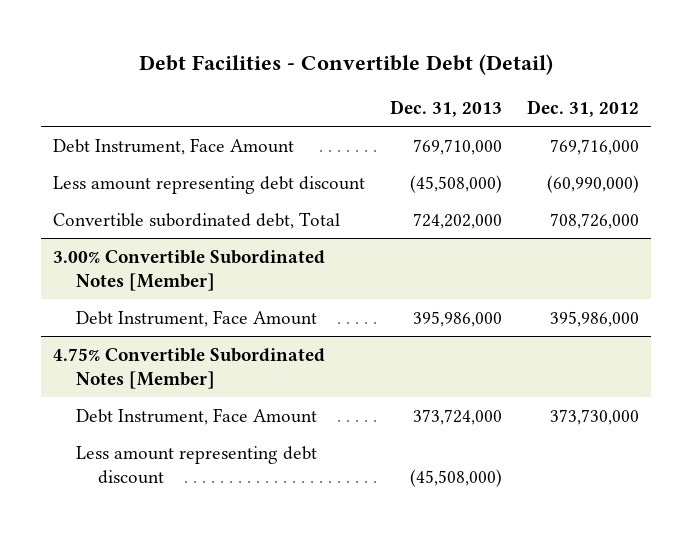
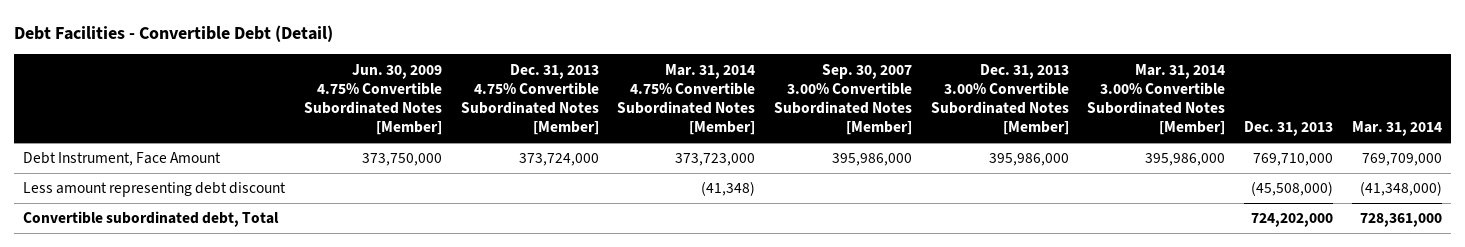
[526,100,639,118] Dec. 31, 2012 -> none
none -> [304,63,443,136] Jun. 30, 2009 4.75% Convertible Subordinated Notes [Member]
none -> [460,63,599,136] Dec. 31, 2013 4.75% Convertible Subordinated Notes [Member]
none -> [617,63,756,136] Mar. 31, 2014 4.75% Convertible Subordinated Notes [Member]
none -> [774,63,913,136] Sep. 30, 2007 3.00% Convertible Subordinated Notes [Member]
none -> [930,63,1069,136] Dec. 31, 2013 3.00% Convertible Subordinated Notes [Member]
none -> [1087,63,1226,136] Mar. 31, 2014 3.00% Convertible Subordinated Notes [Member]
none -> [1351,121,1442,137] Mar. 31, 2014
[53,249,326,291] 3.00% Convertible Subordinated Notes [Member] -> none
[75,309,317,327] Debt Instrument, Face Amount -> none
[53,347,326,389] 4.75% Convertible Subordinated Notes [Member] -> none
[75,407,317,425] Debt Instrument, Face Amount -> none
[75,445,317,484] Less amount representing debt discount -> none

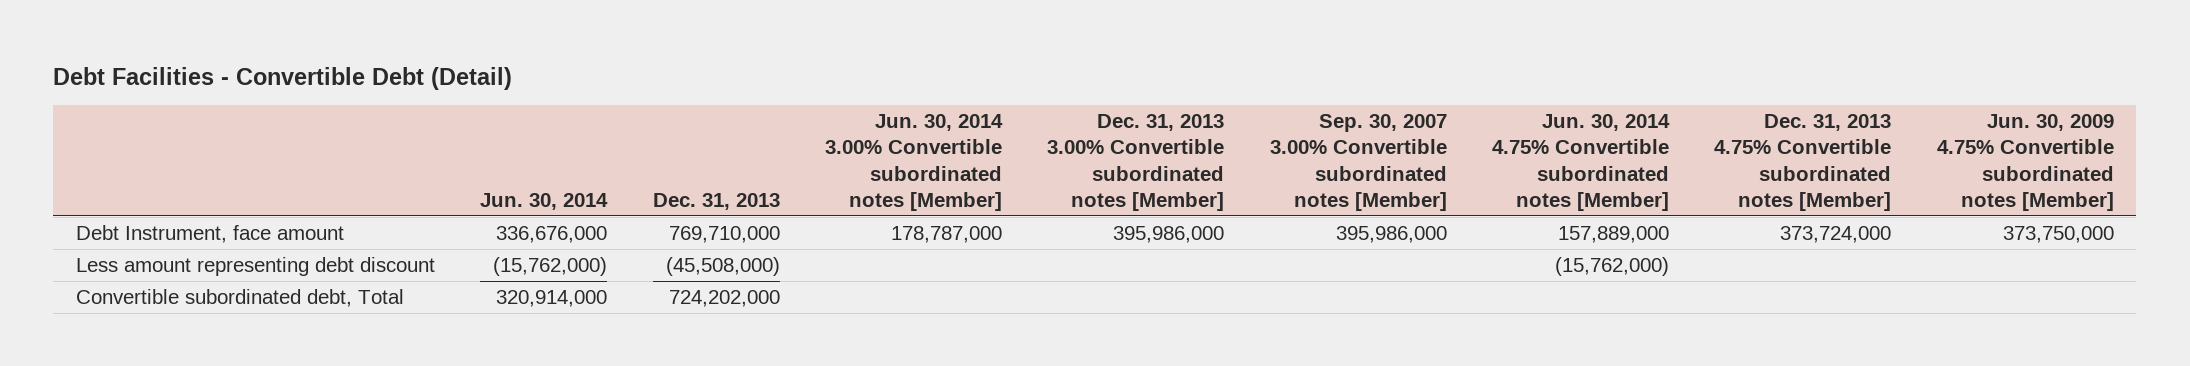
[304,63,443,136] Jun. 30, 2009 4.75% Convertible Subordinated Notes [Member] -> none
[460,63,599,136] Dec. 31, 2013 4.75% Convertible Subordinated Notes [Member] -> none
[617,63,756,136] Mar. 31, 2014 4.75% Convertible Subordinated Notes [Member] -> none
[774,63,913,136] Sep. 30, 2007 3.00% Convertible Subordinated Notes [Member] -> none
[930,63,1069,136] Dec. 31, 2013 3.00% Convertible Subordinated Notes [Member] -> none
[1087,63,1226,136] Mar. 31, 2014 3.00% Convertible Subordinated Notes [Member] -> none
[1351,121,1442,137] Mar. 31, 2014 -> none
none -> [480,193,609,211] Jun. 30, 2014
none -> [825,114,1004,212] Jun. 30, 2014 3.00% Convertible subordinated notes [Member]
none -> [1047,114,1225,212] Dec. 31, 2013 3.00% Convertible subordinated notes [Member]
none -> [1269,114,1447,212] Sep. 30, 2007 3.00% Convertible subordinated notes [Member]
none -> [1492,114,1671,212] Jun. 30, 2014 4.75% Convertible subordinated notes [Member]
none -> [1714,114,1892,212] Dec. 31, 2013 4.75% Convertible subordinated notes [Member]
none -> [1936,114,2114,212] Jun. 30, 2009 4.75% Convertible subordinated notes [Member]
[23,152,222,167] Debt Instrument, Face Amount -> [75,224,344,243] Debt Instrument, face amount

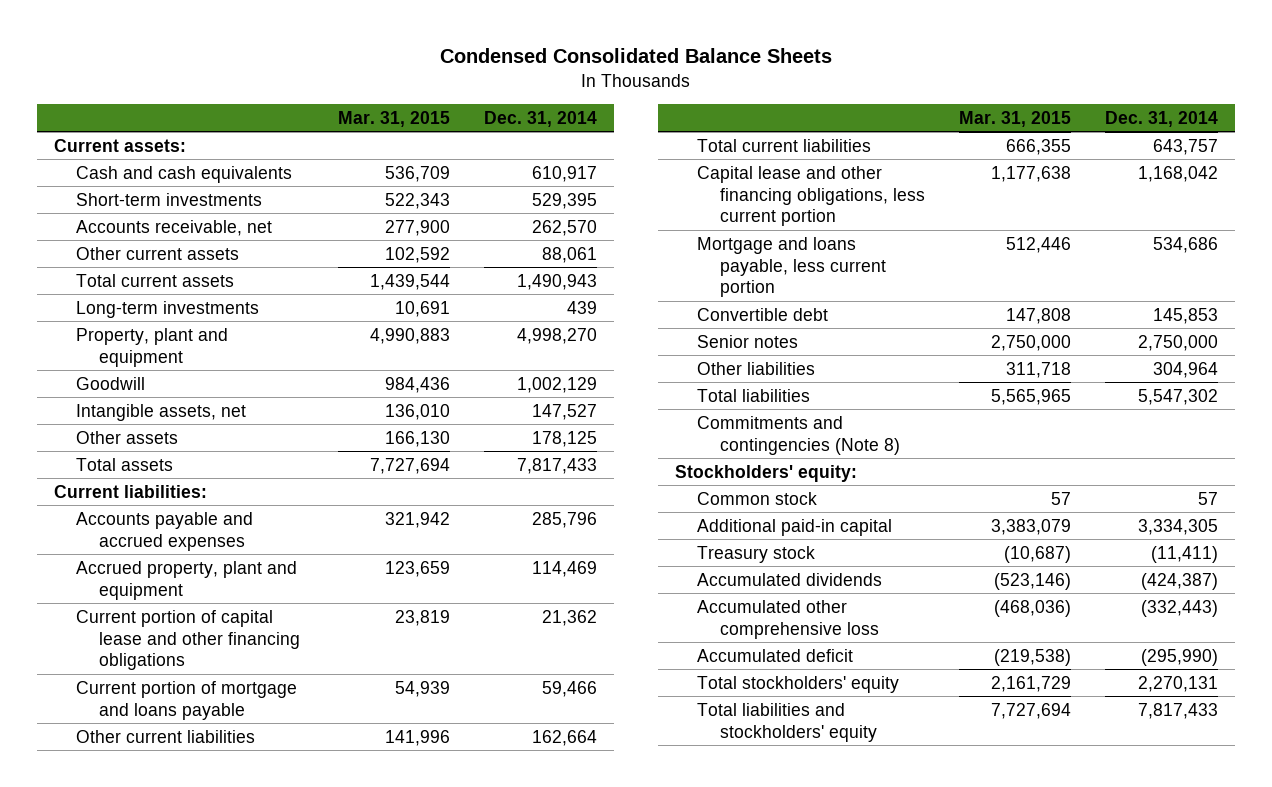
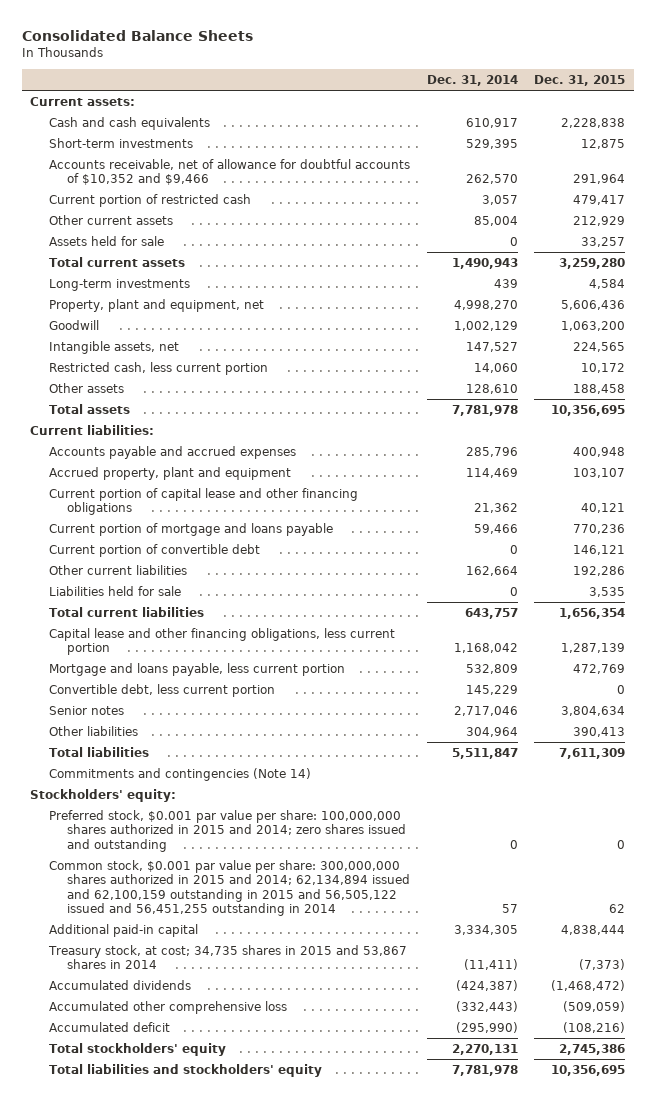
[439,48,832,64] Condensed Consolidated Balance Sheets -> [21,29,253,41] Consolidated Balance Sheets
[337,110,450,127] Mar. 31, 2015 -> none
none -> [534,75,626,87] Dec. 31, 2015
[76,219,273,236] Accounts receivable, net -> [48,158,410,186] Accounts receivable, net of allowance for doubtful accounts of $10,352 and $9,466
none -> [48,193,251,207] Current portion of restricted cash
[542,246,598,263] 88,061 -> [473,215,518,226] 85,004
none -> [48,235,164,246] Assets held for sale
[76,327,229,367] Property, plant and equipment -> [48,298,264,312] Property, plant and equipment, net
none -> [48,361,268,375] Restricted cash, less current portion
[532,430,598,447] 178,125 -> [465,383,518,394] 128,610
[517,457,598,474] 7,817,433 -> [451,404,518,416] 7,781,978
none -> [48,543,260,557] Current portion of convertible debt
none -> [48,585,181,596] Liabilities held for sale
[1153,236,1219,253] 534,686 -> [465,663,518,674] 532,809
[697,307,829,321] Convertible debt -> [48,683,275,697] Convertible debt, less current portion
[1153,307,1219,324] 145,853 -> [465,684,518,695] 145,229
[1138,334,1219,351] 2,750,000 -> [453,705,518,716] 2,717,046
[1138,388,1219,405] 5,547,302 -> [451,747,518,759] 5,511,847
[697,415,900,455] Commitments and contingencies (Note 8) -> [48,767,311,781] Commitments and contingencies (Note 14)
none -> [48,809,407,852] Preferred stock, $0.001 par value per share: 100,000,000 shares authorized in 2015 and 2014; zero shares issued and outstanding
[697,491,818,505] Common stock -> [48,859,411,917] Common stock, $0.001 par value per share: 300,000,000 shares authorized in 2015 and 2014; 62,134,894 issued and 62,100,159 outstanding in 2015 and 56,505,122 issued and 56,451,255 outstanding in 2014
[697,545,816,563] Treasury stock -> [47,944,407,970] Treasury stock, at cost; 34,735 shares in 2015 and 53,867 shares in 2014
[1138,702,1219,719] 7,817,433 -> [451,1064,518,1076] 7,781,978

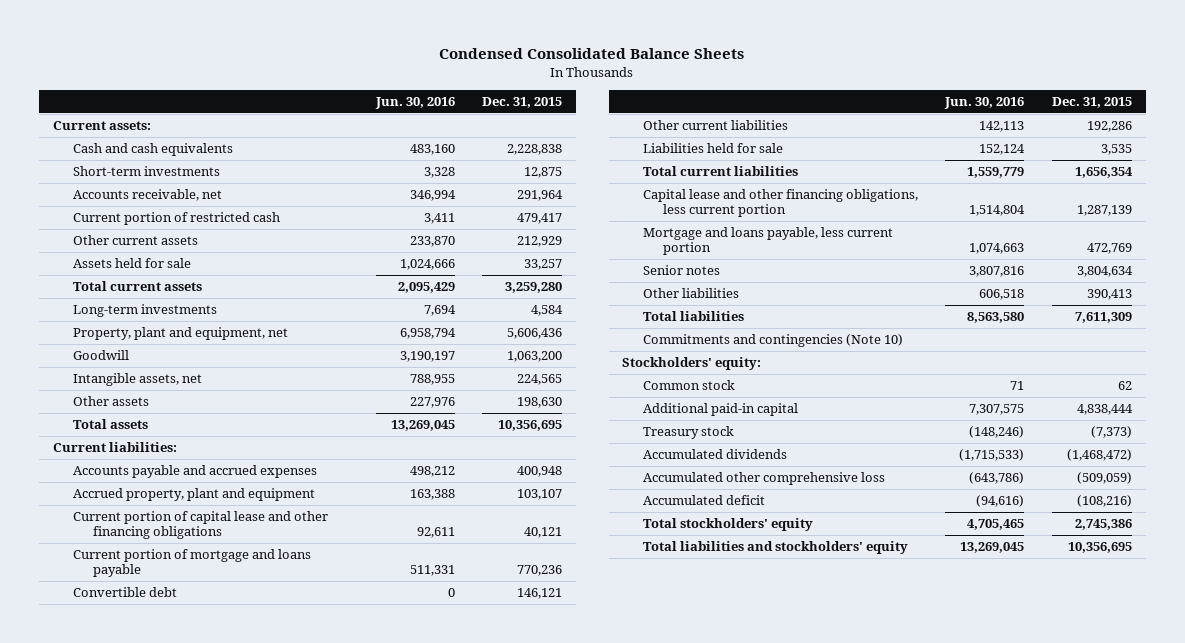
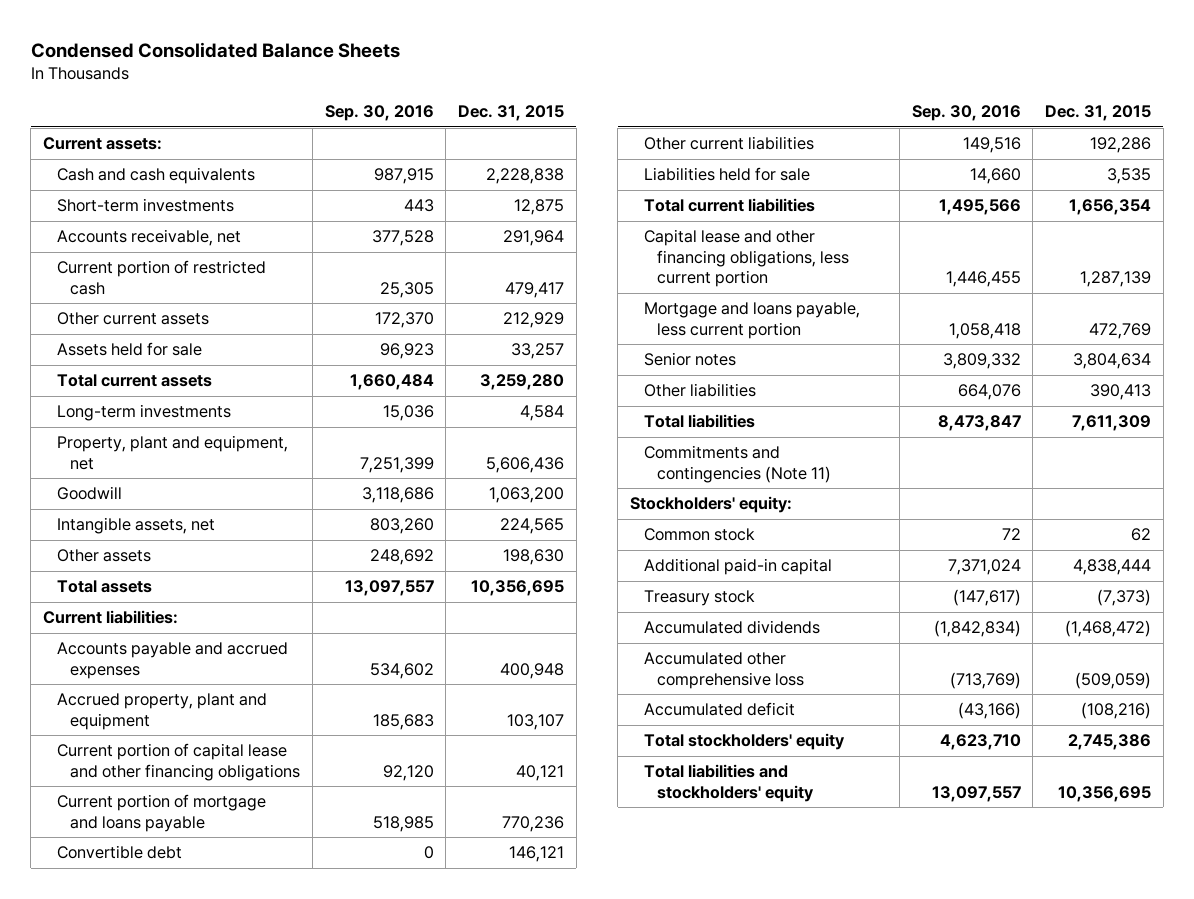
[374,96,455,109] Jun. 30, 2016 -> none
none -> [324,105,434,122] Sep. 30, 2016
[642,334,903,348] Commitments and contingencies (Note 10) -> [643,445,832,483] Commitments and contingencies (Note 11)

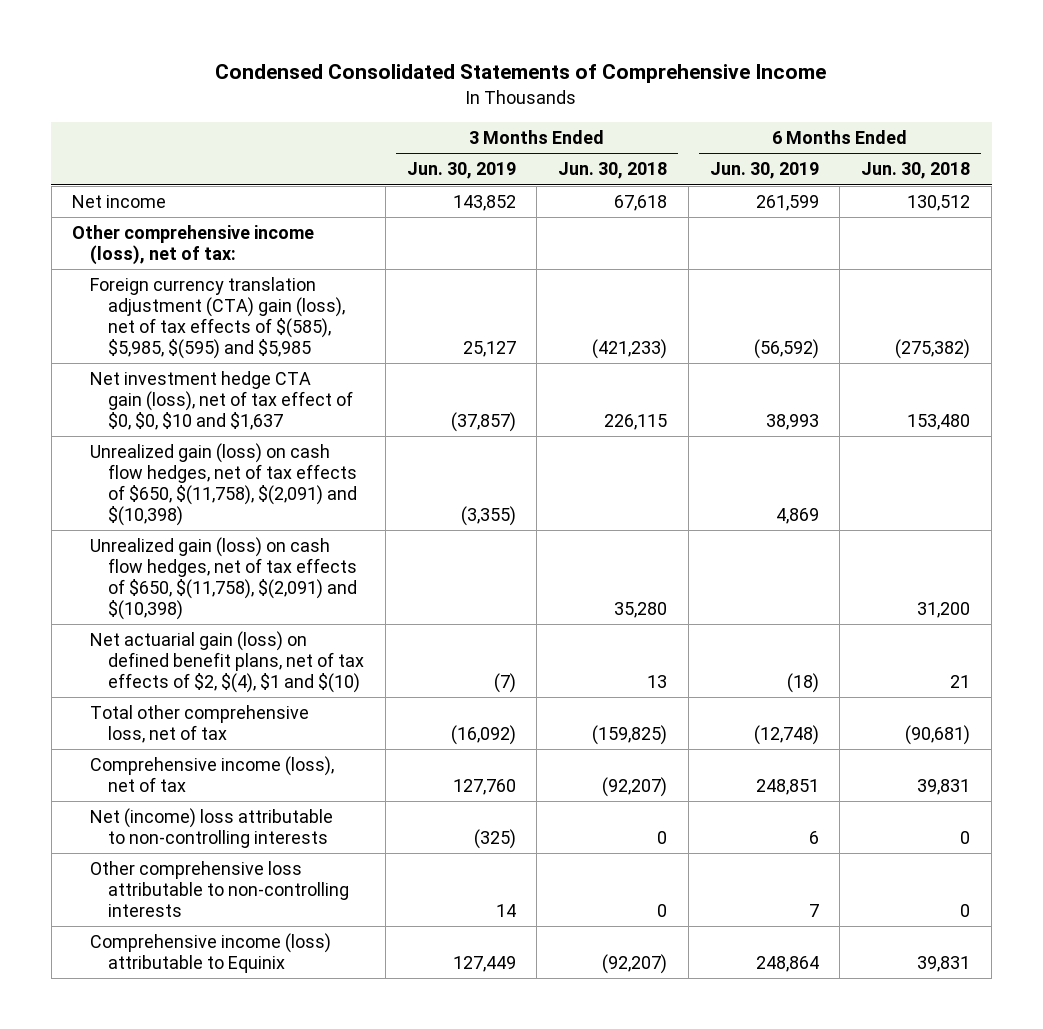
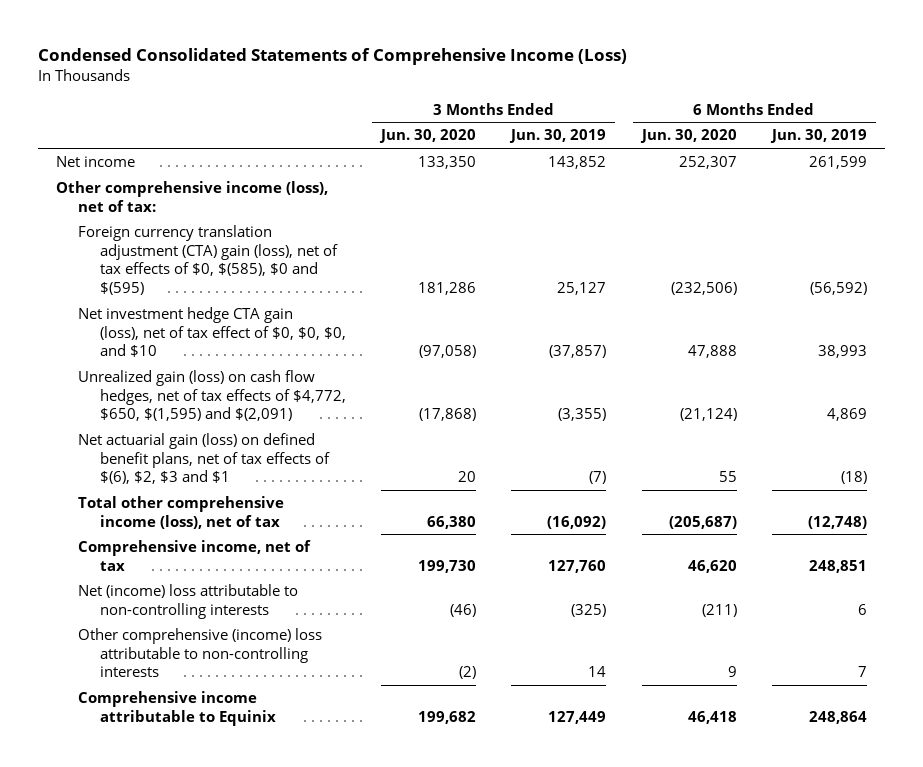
[215,64,827,84] Condensed Consolidated Statements of Comprehensive Income -> [38,48,628,66] Condensed Consolidated Statements of Comprehensive Income (Loss)
[558,162,668,180] Jun. 30, 2018 -> none
[861,162,971,180] Jun. 30, 2018 -> none
none -> [379,129,477,144] Jun. 30, 2020
none -> [639,129,737,144] Jun. 30, 2020
[90,537,357,621] Unrealized gain (loss) on cash flow hedges, net of tax effects of $650, $(11,758), $(2,091) and $(10,398) -> none
[90,277,345,360] Foreign currency translation adjustment (CTA) gain (loss), net of tax effects of $(585), $5,985, $(595) and $5,985 -> [77,225,338,295] Foreign currency translation adjustment (CTA) gain (loss), net of tax effects of $0, $(585), $0 and $(595)
[90,371,353,431] Net investment hedge CTA gain (loss), net of tax effect of $0, $0, $10 and $1,637 -> [77,307,346,358] Net investment hedge CTA gain (loss), net of tax effect of $0, $0, $0, and $10
[90,443,357,527] Unrealized gain (loss) on cash flow hedges, net of tax effects of $650, $(11,758), $(2,091) and $(10,398) -> [77,370,346,422] Unrealized gain (loss) on cash flow hedges, net of tax effects of $4,772, $650, $(1,595) and $(2,091)
[90,631,364,694] Net actuarial gain (loss) on defined benefit plans, net of tax effects of $2, $(4), $1 and $(10) -> [77,433,330,485] Net actuarial gain (loss) on defined benefit plans, net of tax effects of $(6), $2, $3 and $1
[90,705,310,744] Total other comprehensive loss, net of tax -> [77,496,284,529] Total other comprehensive income (loss), net of tax
[90,756,335,793] Comprehensive income (loss), net of tax -> [77,540,311,571] Comprehensive income, net of tax
[90,861,349,918] Other comprehensive loss attributable to non-controlling interests -> [77,628,322,678] Other comprehensive (income) loss attributable to non-controlling interests
[90,933,332,974] Comprehensive income (loss) attributable to Equinix -> [77,691,276,726] Comprehensive income attributable to Equinix

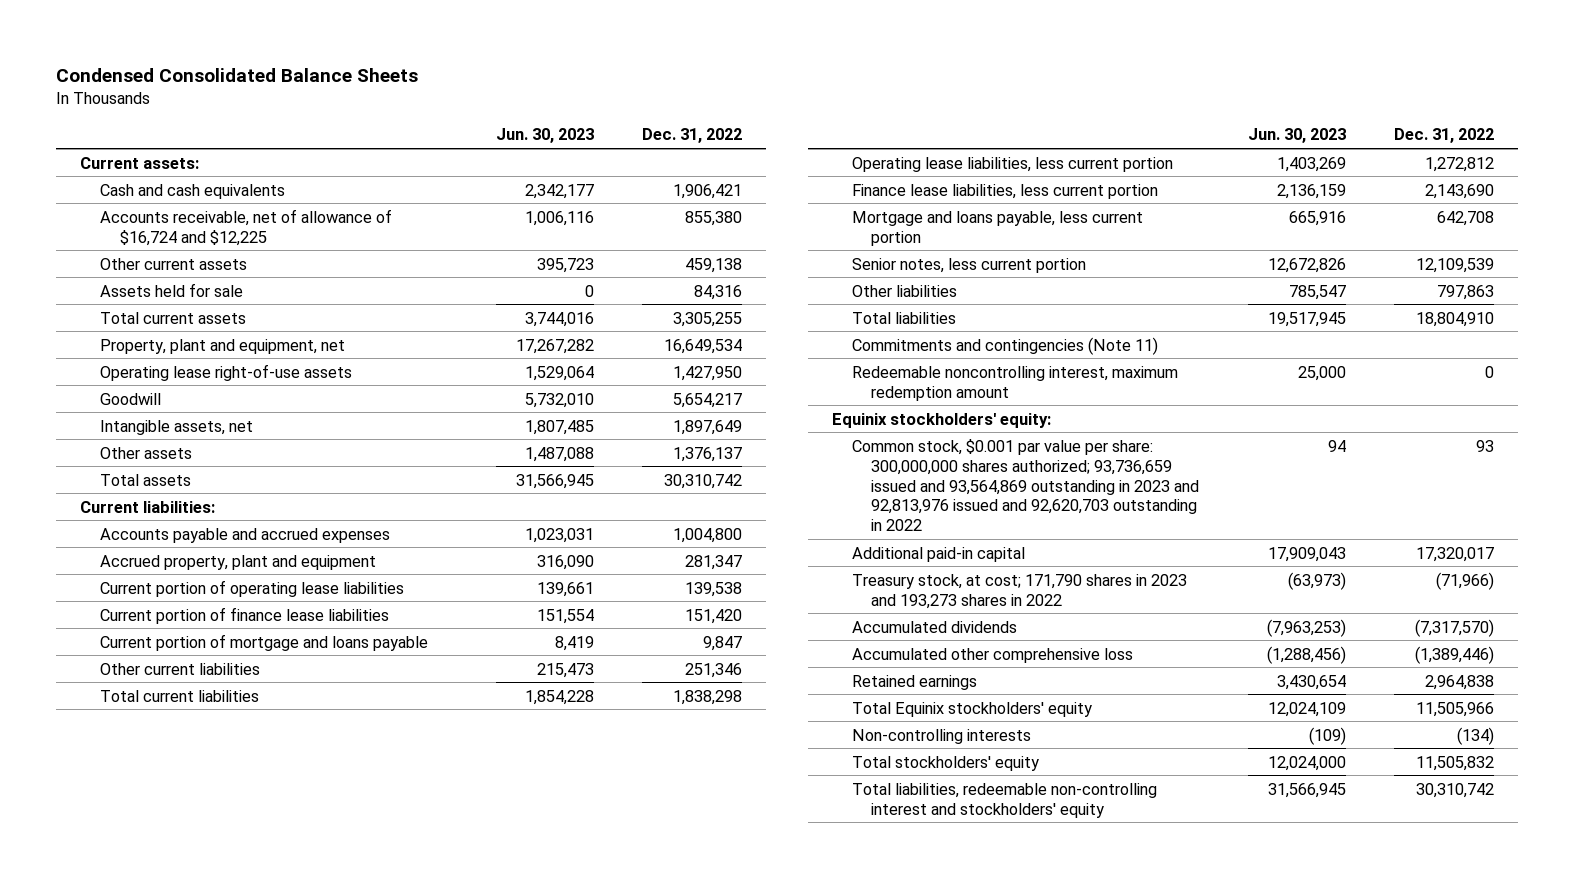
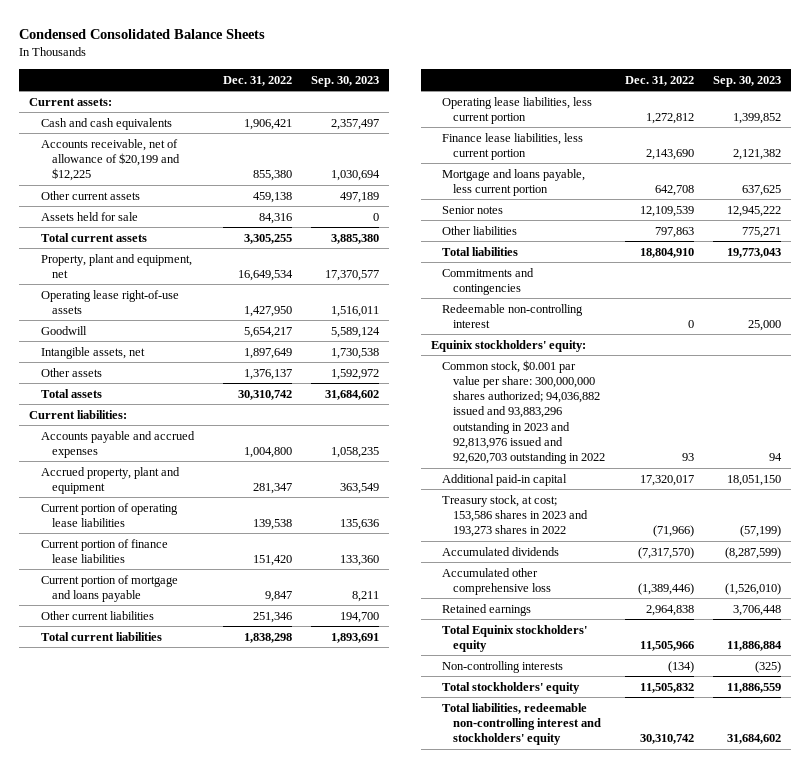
[495,128,594,144] Jun. 30, 2023 -> none
none -> [311,75,380,87] Sep. 30, 2023
[99,208,392,246] Accounts receivable, net of allowance of $16,724 and $12,225 -> [40,138,181,182] Accounts receivable, net of allowance of $20,199 and $12,225
[851,257,1086,273] Senior notes, less current portion -> [442,205,504,214] Senior notes
[851,336,1158,355] Commitments and contingencies (Note 11) -> [442,267,535,295] Commitments and contingencies
[851,365,1178,401] Redeemable noncontrolling interest, maximum redemption amount -> [442,303,584,328] Redeemable non-controlling interest
[851,438,1200,532] Common stock, $0.001 par value per share: 300,000,000 shares authorized; 93,736,659 issued and 93,564,869 outstanding in 2023 and 92,813,976 issued and 92,620,703 outstanding in 2022 -> [442,359,606,465] Common stock, $0.001 par value per share: 300,000,000 shares authorized; 94,036,882 issued and 93,883,296 outstanding in 2023 and 92,813,976 issued and 92,620,703 outstanding in 2022
[851,573,1187,609] Treasury stock, at cost; 171,790 shares in 2023 and 193,273 shares in 2022 -> [442,494,589,538] Treasury stock, at cost; 153,586 shares in 2023 and 193,273 shares in 2022

